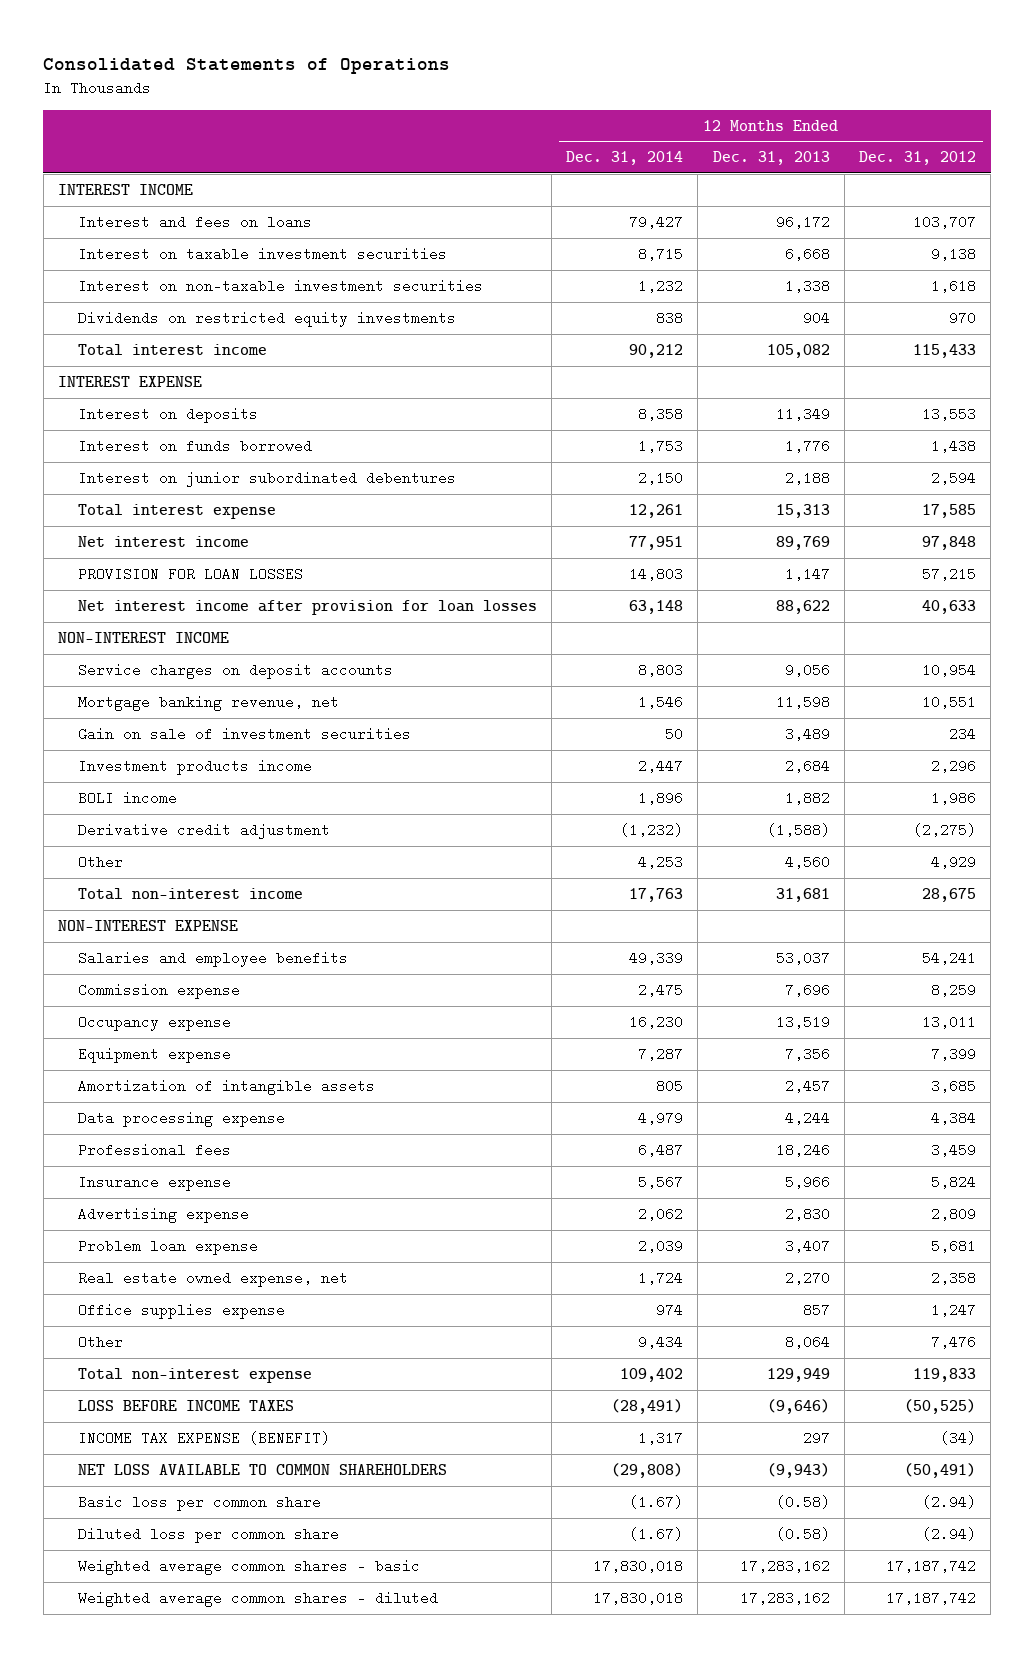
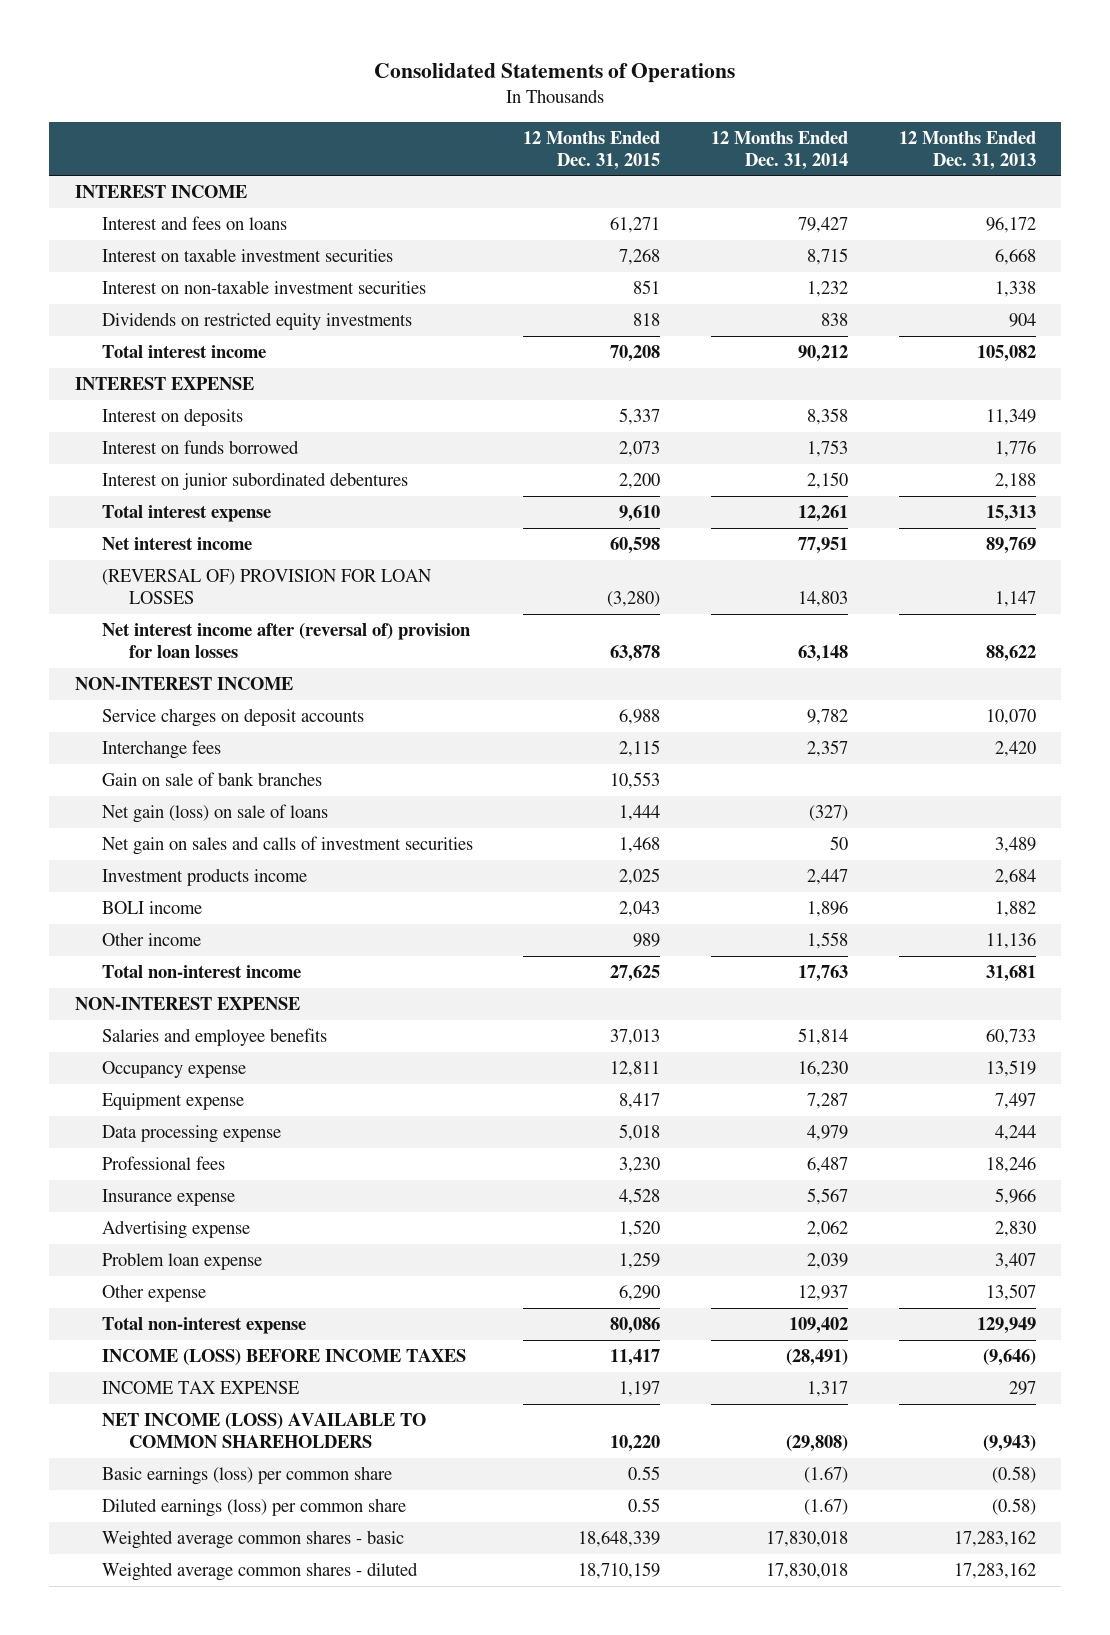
[858,151,976,166] Dec. 31, 2012 -> none
none -> [523,131,661,170] 12 Months Ended Dec. 31, 2015
[77,566,303,581] PROVISION FOR LOAN LOSSES -> [101,569,432,604] (REVERSAL OF) PROVISION FOR LOAN LOSSES
[77,599,537,615] Net interest income after provision for loan losses -> [101,623,470,658] Net interest income after (reversal of) provision for loan losses
[77,694,339,711] Mortgage banking revenue, net -> none
[638,662,684,677] 8,803 -> [807,709,849,726] 9,782
[784,662,830,677] 9,056 -> [985,709,1036,726] 10,070
none -> [101,740,221,760] Interchange fees
none -> [101,772,322,787] Gain on sale of bank branches
none -> [101,804,328,824] Net gain (loss) on sale of loans
[77,726,411,741] Gain on sale of investment securities -> [101,836,473,856] Net gain on sales and calls of investment securities
[77,822,330,839] Derivative credit adjustment -> none
[77,854,123,869] Other -> [101,932,201,947] Other income
[638,854,684,869] 4,253 -> [807,932,849,950] 1,558
[784,854,830,869] 4,560 -> [985,933,1036,950] 11,136
[77,982,240,999] Commission expense -> none
[629,950,684,965] 49,339 -> [798,1028,849,1046] 51,814
[775,950,830,965] 53,037 -> [985,1029,1036,1046] 60,733
[77,1078,375,1095] Amortization of intangible assets -> none
[784,1046,830,1061] 7,356 -> [994,1093,1036,1110] 7,497
[77,1270,348,1287] Real estate owned expense, net -> none
[77,1302,285,1319] Office supplies expense -> none
[77,1334,123,1349] Other -> [101,1284,206,1303] Other expense
[638,1334,684,1349] 9,434 -> [798,1285,849,1302] 12,937
[784,1334,830,1349] 8,064 -> [985,1284,1036,1302] 13,507
[77,1399,294,1411] LOSS BEFORE INCOME TAXES -> [101,1349,466,1366] INCOME (LOSS) BEFORE INCOME TAXES
[77,1430,330,1445] INCOME TAX EXPENSE (BENEFIT) -> [101,1381,300,1395] INCOME TAX EXPENSE
[77,1463,447,1475] NET LOSS AVAILABLE TO COMMON SHAREHOLDERS -> [101,1413,426,1448] NET INCOME (LOSS) AVAILABLE TO COMMON SHAREHOLDERS
[77,1494,321,1511] Basic loss per common share -> [101,1466,392,1486] Basic earnings (loss) per common share
[77,1526,339,1543] Diluted loss per common share -> [101,1498,406,1518] Diluted earnings (loss) per common share

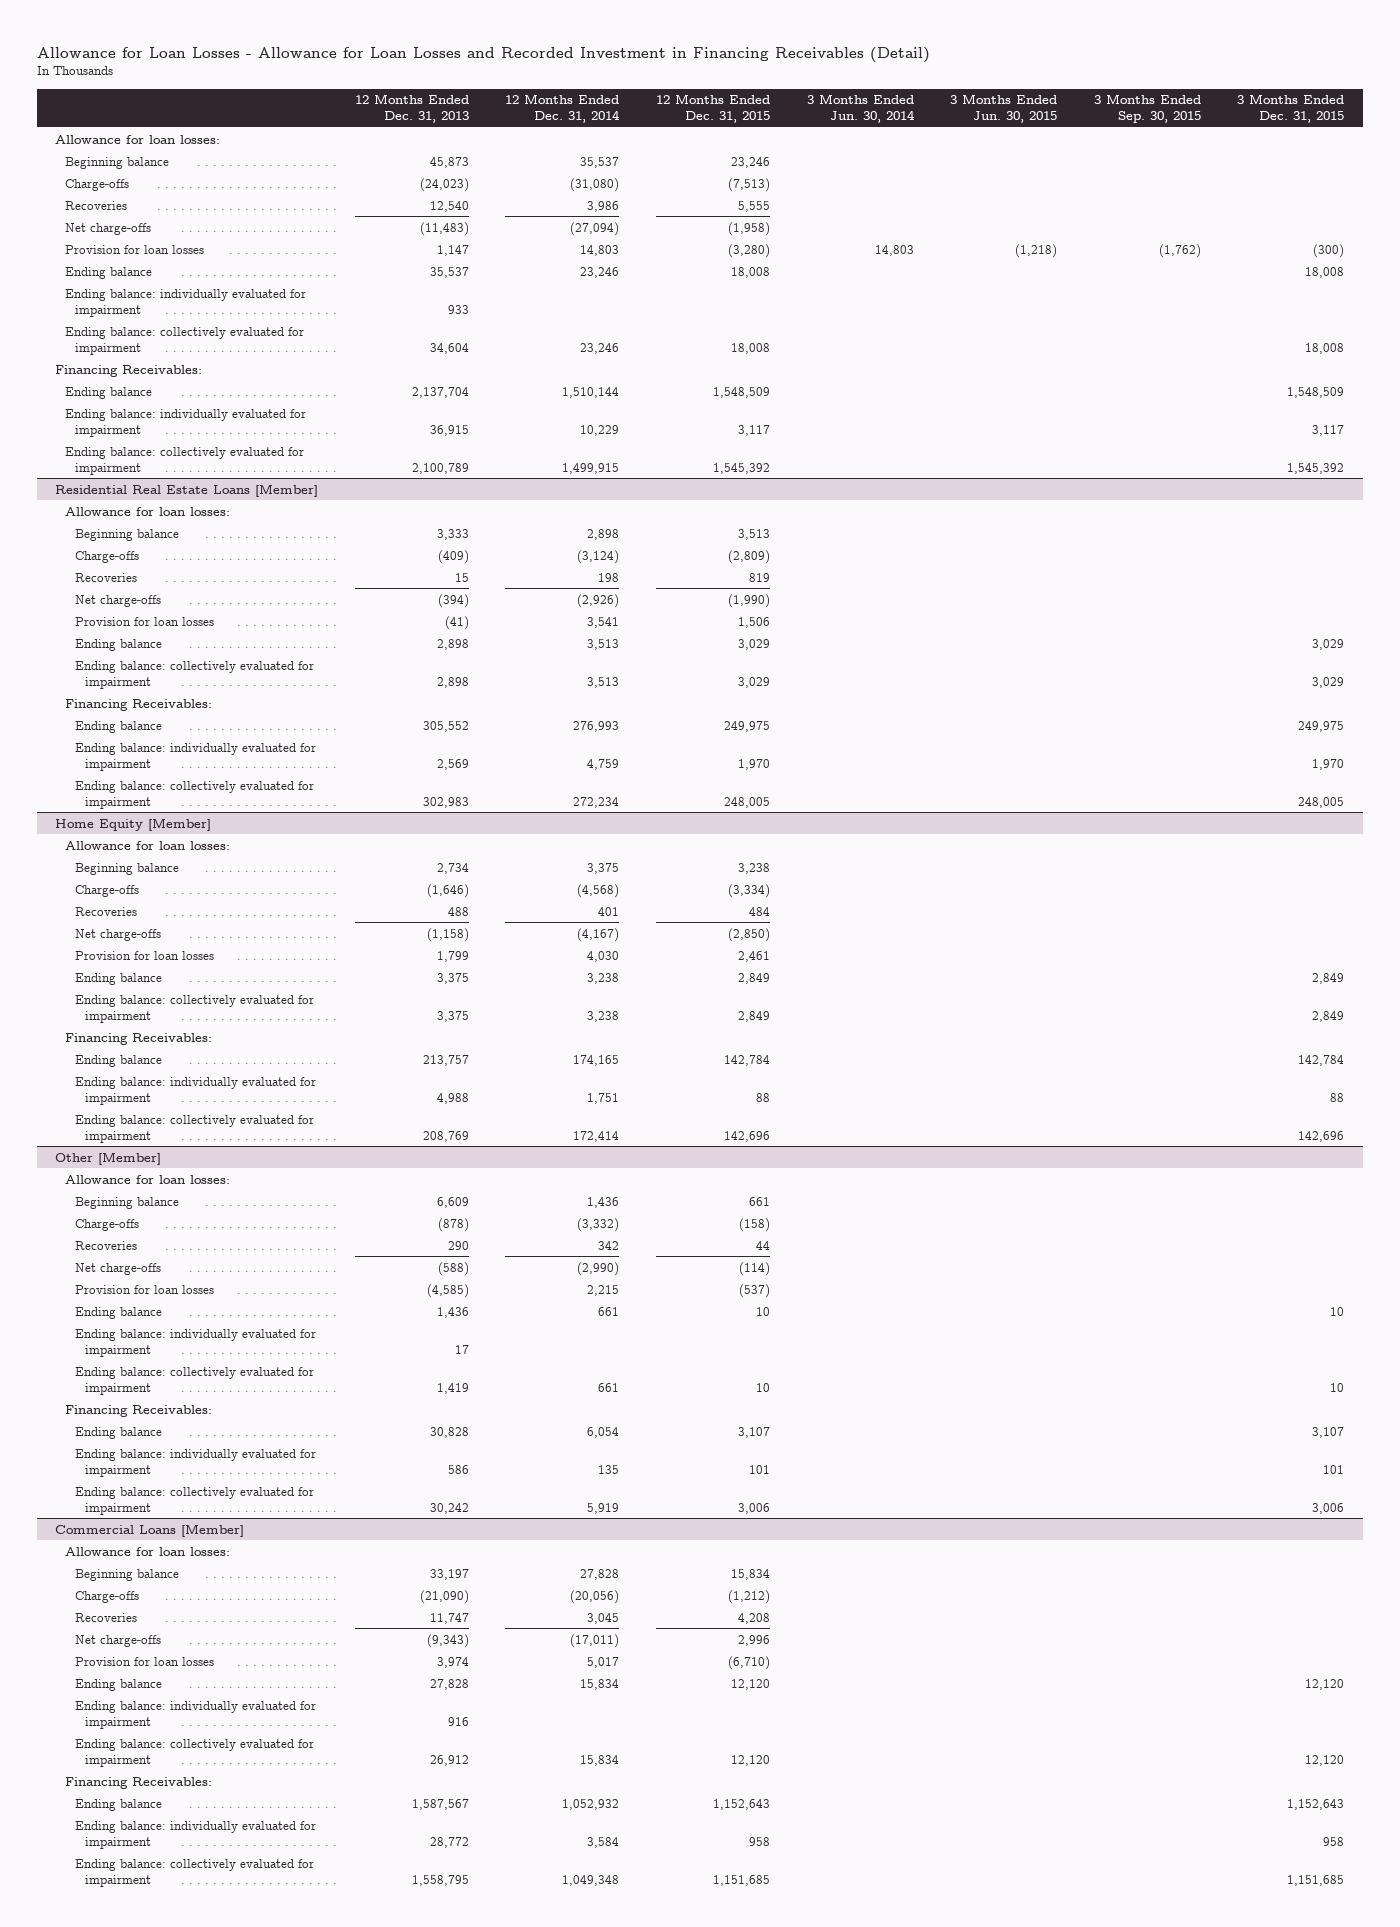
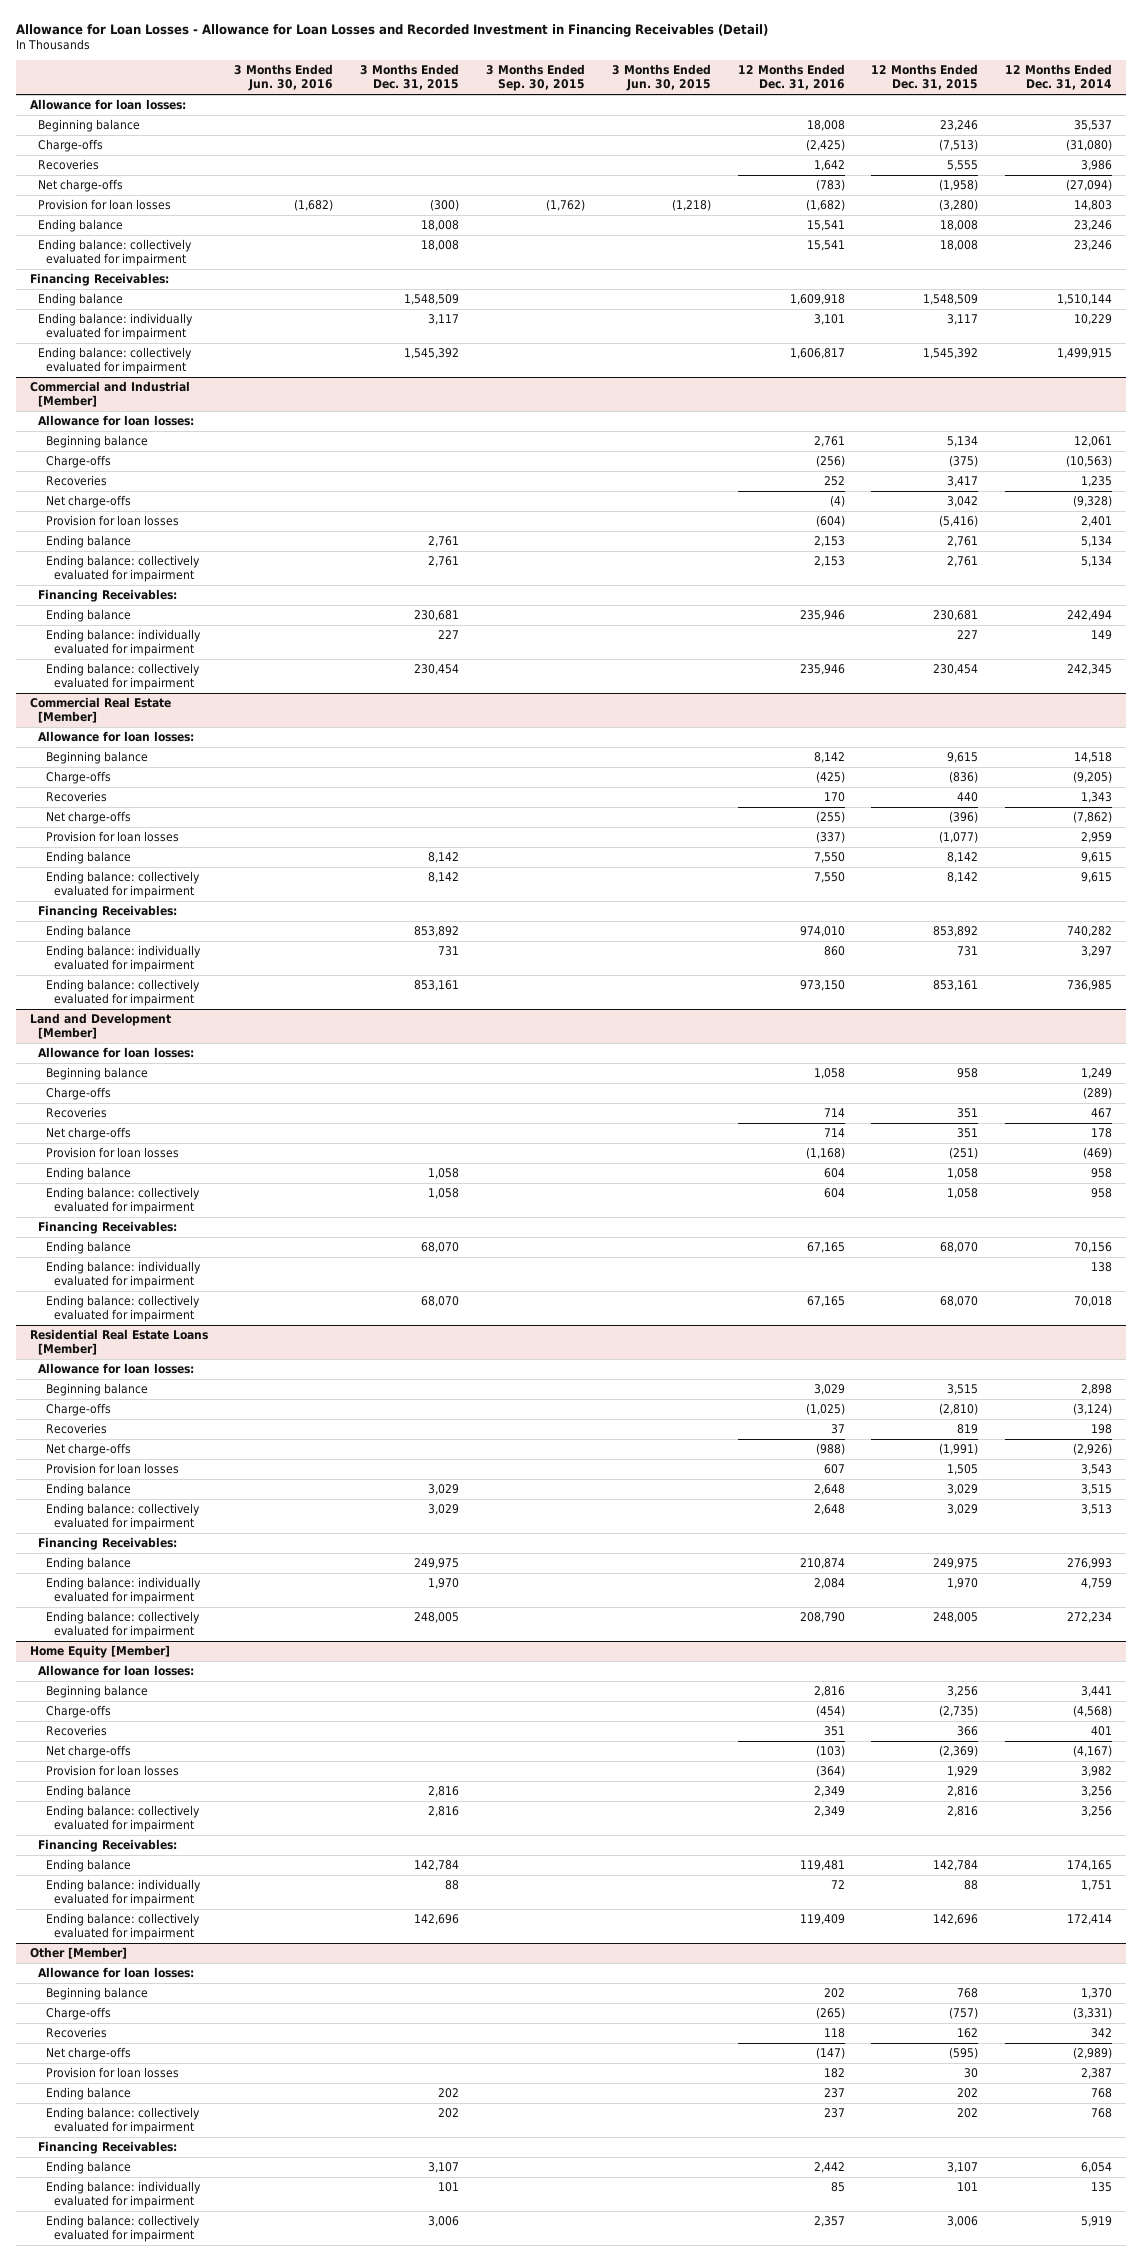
[354,94,469,124] 12 Months Ended Dec. 31, 2013 -> none
[806,94,915,124] 3 Months Ended Jun. 30, 2014 -> none
none -> [234,64,334,92] 3 Months Ended Jun. 30, 2016
none -> [737,64,845,91] 12 Months Ended Dec. 31, 2016
[65,288,307,317] Ending balance: individually evaluated for impairment -> none
none -> [29,381,190,408] Commercial and Industrial [Member]
none -> [37,415,194,427] Allowance for loan losses:
none -> [45,435,148,449] Beginning balance
none -> [45,455,111,469] Charge-offs
none -> [45,475,107,487] Recoveries
none -> [45,495,131,509] Net charge-offs
none -> [45,515,179,527] Provision for loan losses
none -> [45,535,131,549] Ending balance
none -> [45,555,200,583] Ending balance: collectively evaluated for impairment
none -> [37,589,177,603] Financing Receivables:
none -> [45,609,131,623] Ending balance
none -> [45,629,201,657] Ending balance: individually evaluated for impairment
none -> [45,663,200,691] Ending balance: collectively evaluated for impairment
none -> [29,697,171,724] Commercial Real Estate [Member]
none -> [37,731,194,743] Allowance for loan losses:
none -> [45,751,148,765] Beginning balance
none -> [45,771,111,785] Charge-offs
none -> [45,791,107,803] Recoveries
none -> [45,811,131,825] Net charge-offs
none -> [45,831,179,843] Provision for loan losses
none -> [45,851,131,865] Ending balance
none -> [45,871,200,899] Ending balance: collectively evaluated for impairment
none -> [37,905,177,919] Financing Receivables:
none -> [45,925,131,939] Ending balance
none -> [45,945,201,973] Ending balance: individually evaluated for impairment
none -> [45,979,200,1007] Ending balance: collectively evaluated for impairment
none -> [29,1013,171,1040] Land and Development [Member]
none -> [37,1047,194,1059] Allowance for loan losses:
none -> [45,1067,148,1081] Beginning balance
none -> [45,1087,111,1101] Charge-offs
none -> [45,1107,107,1119] Recoveries
none -> [45,1127,131,1141] Net charge-offs
none -> [45,1147,179,1159] Provision for loan losses
none -> [45,1167,131,1181] Ending balance
none -> [45,1187,200,1215] Ending balance: collectively evaluated for impairment
none -> [37,1221,177,1235] Financing Receivables:
none -> [45,1241,131,1255] Ending balance
none -> [45,1261,201,1289] Ending balance: individually evaluated for impairment
none -> [45,1295,200,1323] Ending balance: collectively evaluated for impairment
[738,528,771,540] 3,513 -> [947,1384,979,1396] 3,515
[728,549,771,564] (2,809) -> [939,1403,979,1416] (2,810)
[728,593,771,608] (1,990) -> [939,1443,979,1456] (1,991)
[587,616,620,628] 3,541 -> [1081,1464,1113,1476] 3,543
[738,616,771,628] 1,506 -> [947,1464,979,1476] 1,505
[587,638,620,650] 3,513 -> [1081,1484,1113,1496] 3,515
[587,862,620,874] 3,375 -> [1081,1686,1113,1698] 3,441
[738,862,771,874] 3,238 -> [947,1686,979,1698] 3,256
[728,883,771,898] (3,334) -> [939,1705,979,1718] (2,735)
[749,906,771,916] 484 -> [957,1726,979,1737] 366
[728,927,771,942] (2,850) -> [939,1745,979,1758] (2,369)
[587,950,620,962] 4,030 -> [1081,1766,1113,1778] 3,982
[738,950,771,962] 2,461 -> [947,1766,979,1778] 1,929
[587,972,620,984] 3,238 -> [1081,1786,1113,1798] 3,256
[738,972,771,984] 2,849 -> [947,1786,979,1798] 2,816
[1312,972,1345,984] 2,849 -> [428,1786,460,1798] 2,816
[587,1010,620,1022] 3,238 -> [1081,1806,1113,1818] 3,256
[738,1010,771,1022] 2,849 -> [947,1806,979,1818] 2,816
[1312,1010,1345,1022] 2,849 -> [428,1806,460,1818] 2,816
[75,1328,317,1357] Ending balance: individually evaluated for impairment -> none
[587,1196,620,1208] 1,436 -> [1081,1988,1113,2000] 1,370
[749,1196,771,1206] 661 -> [957,1988,979,1999] 768
[577,1217,620,1232] (3,332) -> [1073,2007,1113,2020] (3,331)
[739,1217,771,1232] (158) -> [949,2007,979,2020] (757)
[756,1240,771,1250] 44 -> [957,2028,979,2039] 162
[577,1261,620,1276] (2,990) -> [1073,2047,1113,2060] (2,989)
[739,1261,771,1276] (114) -> [949,2047,979,2060] (595)
[587,1284,620,1296] 2,215 -> [1081,2068,1113,2080] 2,387
[739,1283,771,1298] (537) -> [964,2068,979,2079] 30
[598,1306,620,1316] 661 -> [1091,2088,1113,2099] 768
[756,1306,771,1316] 10 -> [957,2088,979,2099] 202
[1330,1306,1345,1316] 10 -> [438,2088,460,2099] 202
[598,1382,620,1392] 661 -> [1091,2108,1113,2119] 768
[756,1382,771,1392] 10 -> [957,2108,979,2119] 202
[1330,1382,1345,1392] 10 -> [438,2108,460,2119] 202
[55,1523,245,1537] Commercial Loans [Member] -> none
[65,1546,231,1556] Allowance for loan losses: -> none
[75,1568,180,1581] Beginning balance -> none
[75,1590,140,1603] Charge-offs -> none
[75,1612,138,1622] Recoveries -> none
[75,1634,162,1647] Net charge-offs -> none
[75,1656,215,1666] Provision for loan losses -> none
[75,1678,163,1691] Ending balance -> none
[75,1700,317,1729] Ending balance: individually evaluated for impairment -> none
[75,1738,315,1767] Ending balance: collectively evaluated for impairment -> none
[65,1776,213,1789] Financing Receivables: -> none
[75,1798,163,1811] Ending balance -> none
[75,1820,317,1849] Ending balance: individually evaluated for impairment -> none
[75,1858,315,1887] Ending balance: collectively evaluated for impairment -> none

